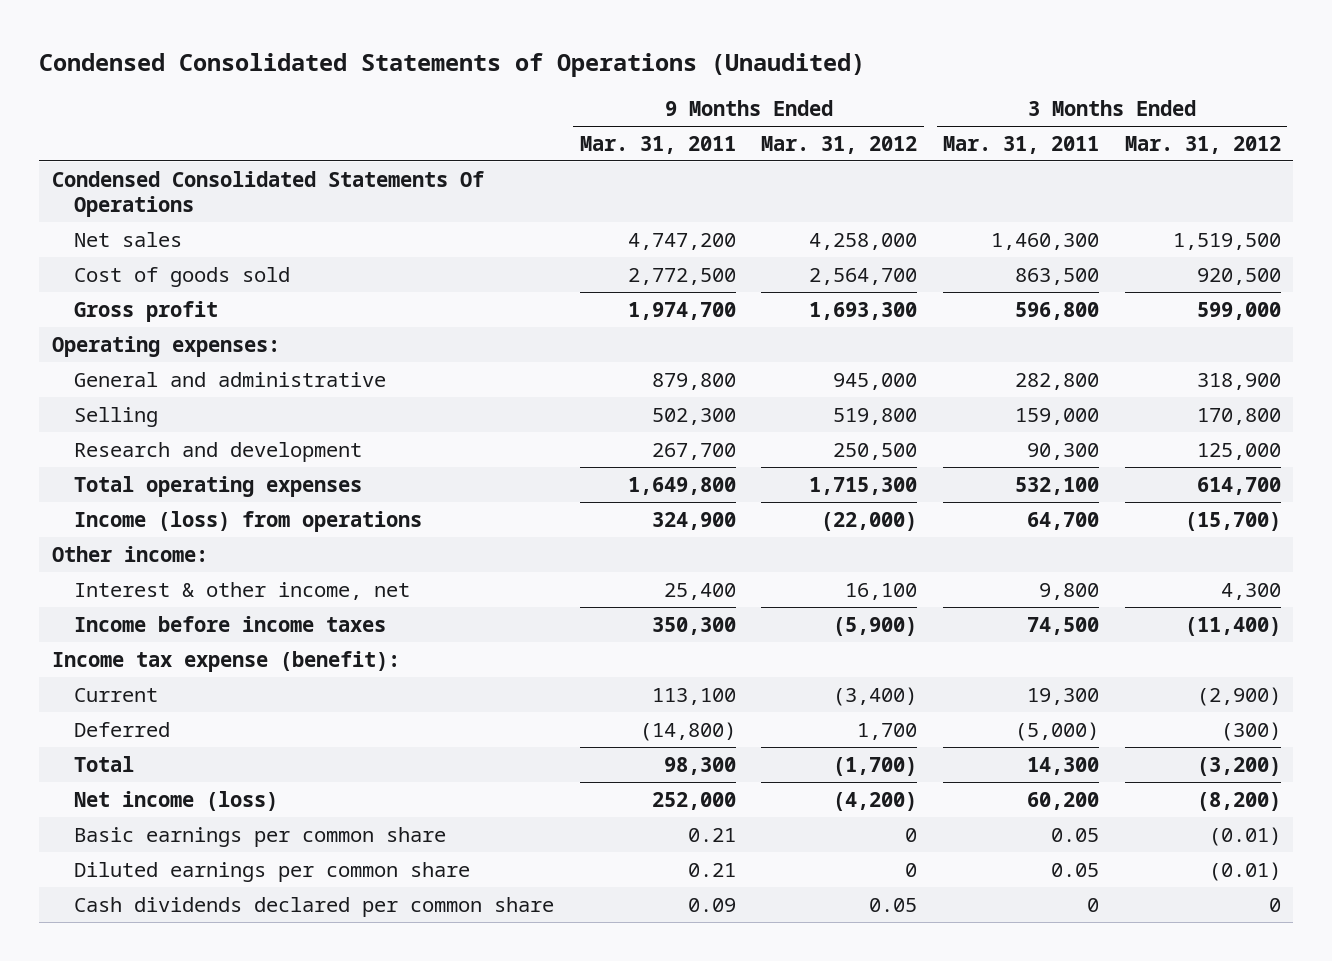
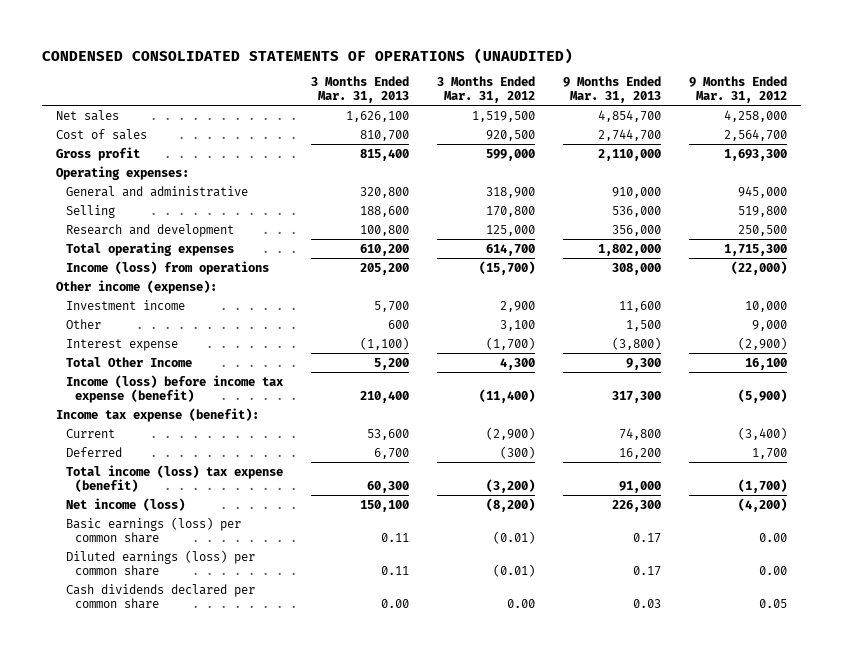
[38,52,865,77] Condensed Consolidated Statements of Operations (Unaudited) -> [42,47,574,64] CONDENSED CONSOLIDATED STATEMENTS OF OPERATIONS (UNAUDITED)
[579,135,736,154] Mar. 31, 2011 -> none
[943,135,1100,154] Mar. 31, 2011 -> none
none -> [310,76,409,104] 3 Months Ended Mar. 31, 2013
none -> [562,76,661,104] 9 Months Ended Mar. 31, 2013
[51,170,484,217] Condensed Consolidated Statements Of Operations -> none
[74,266,291,287] Cost of goods sold -> [56,128,148,140] Cost of sales
[51,545,208,562] Other income: -> [56,279,218,294] Other income (expense):
[74,581,411,600] Interest & other income, net -> [65,299,185,310] Investment income
[845,582,918,600] 16,100 -> [744,300,787,312] 10,000
[1220,582,1281,600] 4,300 -> [499,300,535,312] 2,900
none -> [65,318,101,329] Other
none -> [65,338,178,351] Interest expense
none -> [65,356,192,367] Total Other Income
[74,615,387,632] Income before income taxes -> [65,374,284,403] Income (loss) before income tax expense (benefit)
[74,755,135,772] Total -> [65,464,283,492] Total income (loss) tax expense (benefit)
[74,826,447,847] Basic earnings per common share -> [65,516,241,543] Basic earnings (loss) per common share
[905,827,918,842] 0 -> [758,532,787,542] 0.00
[74,861,471,882] Diluted earnings per common share -> [65,549,255,576] Diluted earnings (loss) per common share
[905,862,918,877] 0 -> [758,565,787,575] 0.00
[1268,897,1281,912] 0 -> [506,598,535,608] 0.00

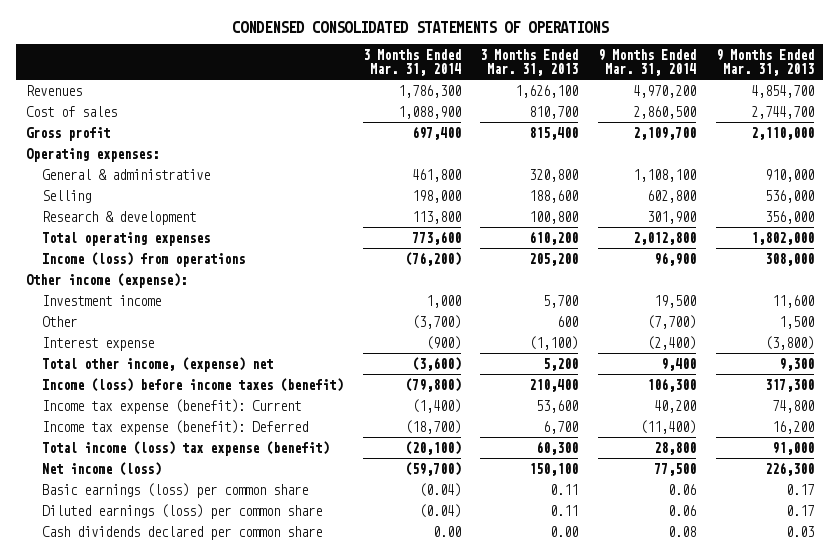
[42,47,574,64] CONDENSED CONSOLIDATED STATEMENTS OF OPERATIONS (UNAUDITED) -> [231,21,609,34] CONDENSED CONSOLIDATED STATEMENTS OF OPERATIONS
[436,76,535,104] 3 Months Ended Mar. 31, 2012 -> none
[688,76,787,104] 9 Months Ended Mar. 31, 2012 -> none
none -> [362,49,461,76] 3 Months Ended Mar. 31, 2014
none -> [598,49,697,76] 9 Months Ended Mar. 31, 2014
[56,109,120,121] Net sales -> [26,84,83,96] Revenues
[65,185,248,197] General and administrative -> [42,168,211,180] General & administrative
[65,223,234,237] Research and development -> [42,210,197,225] Research & development
[56,407,260,422] Income tax expense (benefit): -> none
[65,356,192,367] Total Other Income -> [42,356,274,372] Total other income, (expense) net
[65,374,284,403] Income (loss) before income tax expense (benefit) -> [42,377,344,392] Income (loss) before income taxes (benefit)
[65,428,115,438] Current -> [42,398,302,414] Income tax expense (benefit): Current
[65,446,122,457] Deferred -> [42,419,309,435] Income tax expense (benefit): Deferred

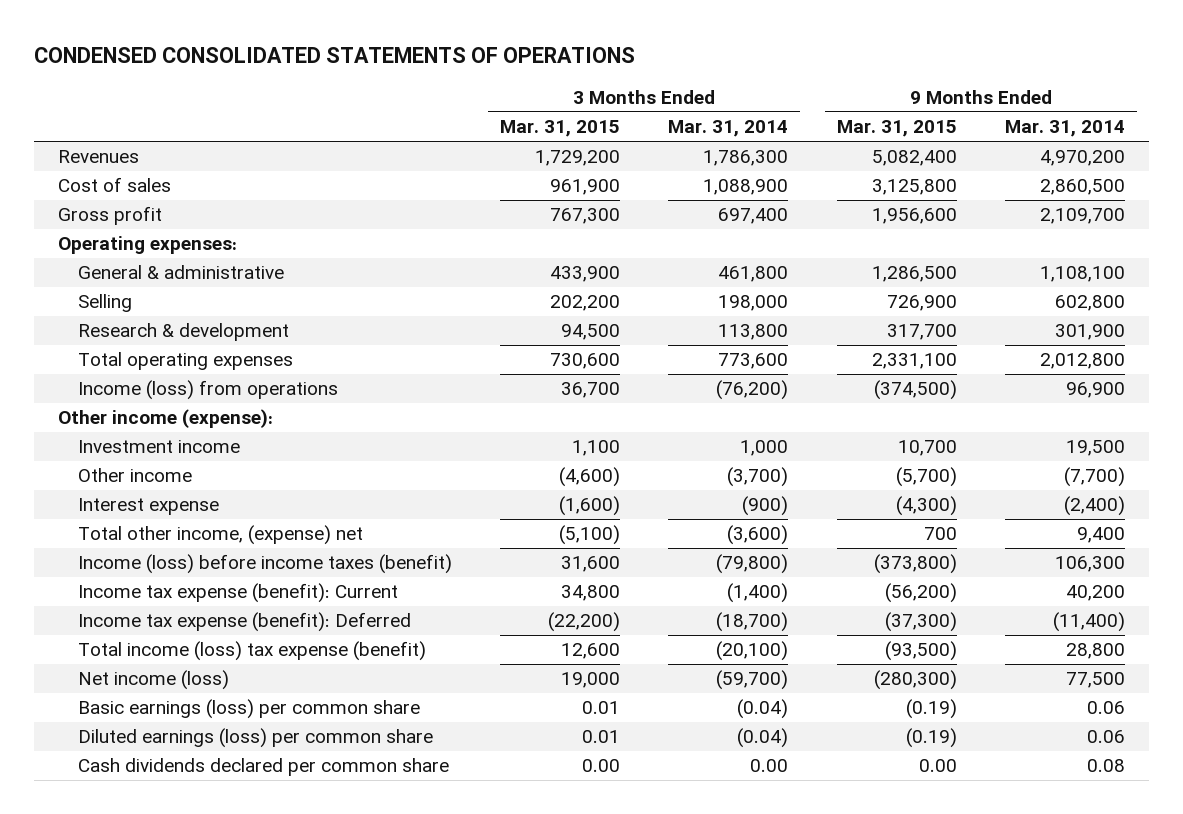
[480,49,579,76] 3 Months Ended Mar. 31, 2013 -> none
[715,49,814,76] 9 Months Ended Mar. 31, 2013 -> none
none -> [500,119,621,137] Mar. 31, 2015
none -> [836,119,957,137] Mar. 31, 2015
[42,315,78,327] Other -> [77,468,192,483] Other income

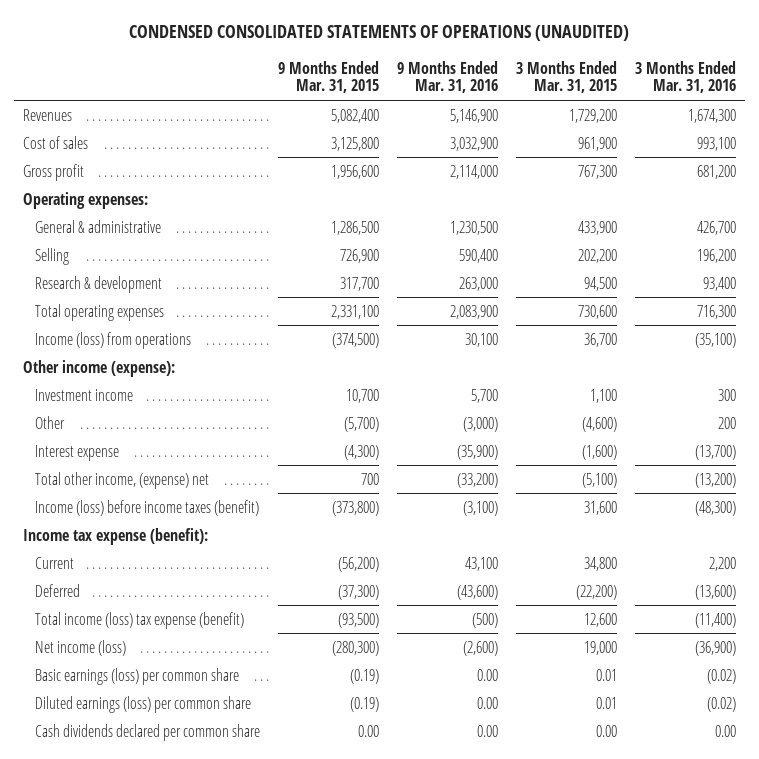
[33,47,635,64] CONDENSED CONSOLIDATED STATEMENTS OF OPERATIONS -> [129,25,630,42] CONDENSED CONSOLIDATED STATEMENTS OF OPERATIONS (UNAUDITED)
[668,119,789,137] Mar. 31, 2014 -> none
[1004,119,1125,137] Mar. 31, 2014 -> none
none -> [396,60,498,94] 9 Months Ended Mar. 31, 2016
none -> [634,60,736,94] 3 Months Ended Mar. 31, 2016
[77,468,192,483] Other income -> [34,415,65,429] Other
none -> [23,527,209,545] Income tax expense (benefit):
[77,583,398,604] Income tax expense (benefit): Current -> [34,556,74,569] Current
[77,612,411,633] Income tax expense (benefit): Deferred -> [34,583,80,597] Deferred

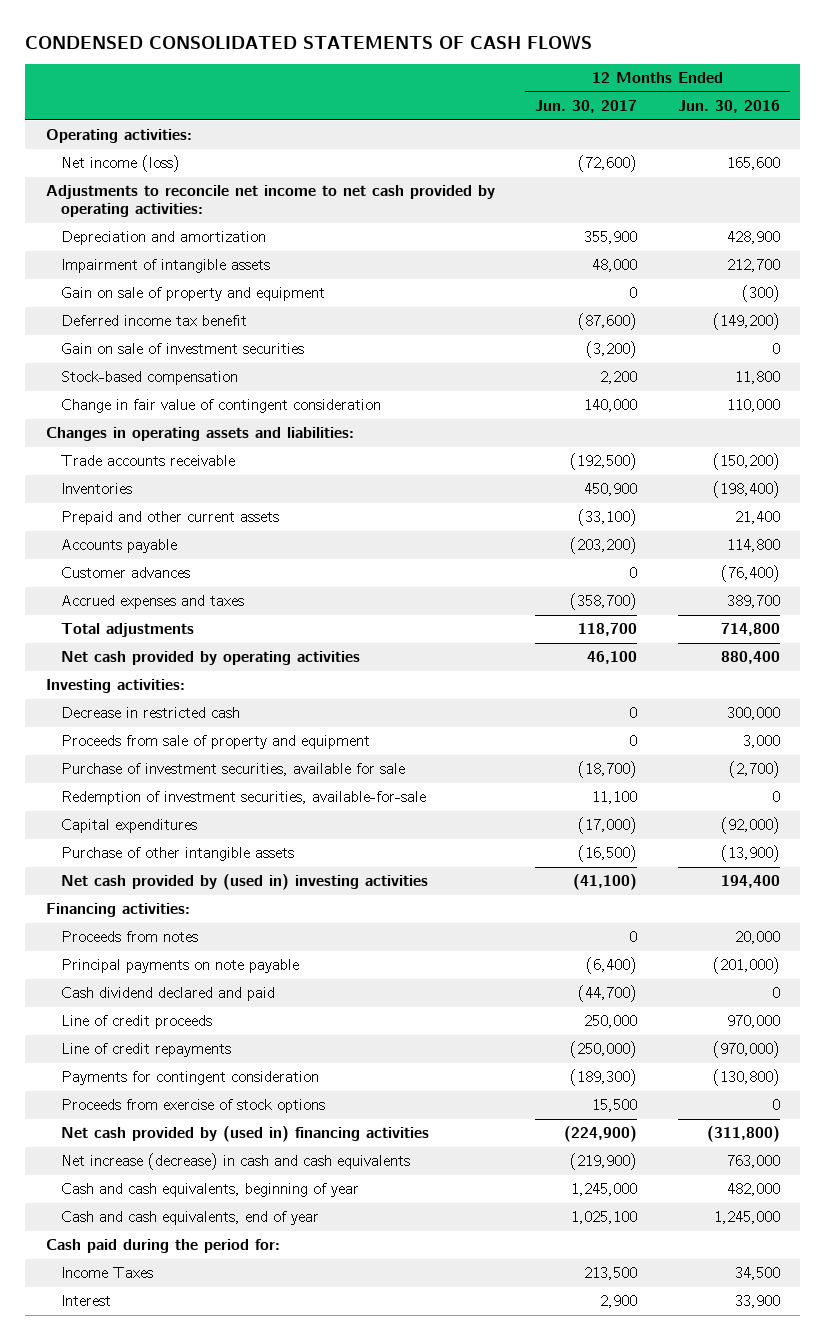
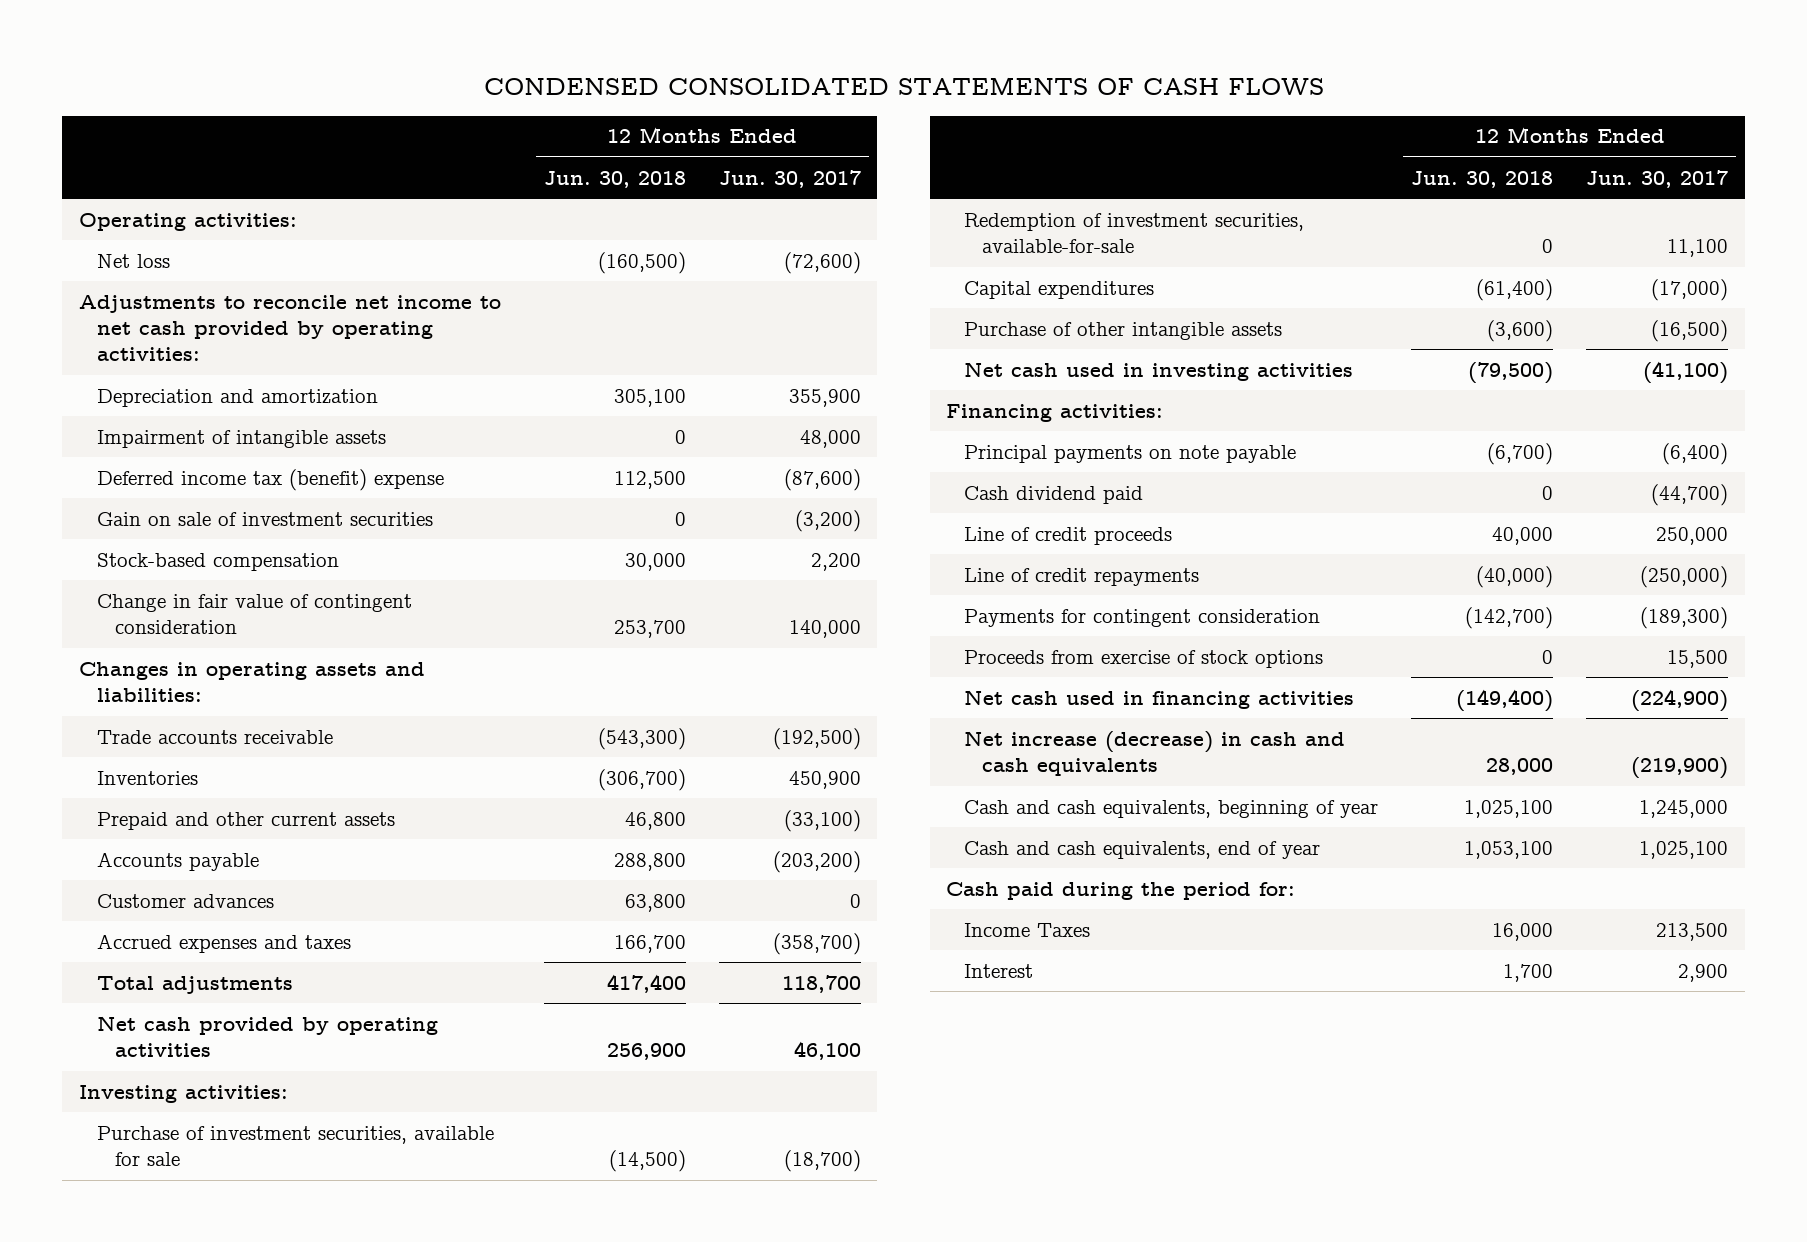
[677,100,780,114] Jun. 30, 2016 -> none
none -> [543,170,686,188] Jun. 30, 2018
[60,155,180,173] Net income (loss) -> [96,253,170,268] Net loss
[60,287,325,302] Gain on sale of property and equipment -> none
[60,315,247,327] Deferred income tax benefit -> [96,468,444,491] Deferred income tax (benefit) expense
[60,707,240,719] Decrease in restricted cash -> none
[60,735,370,750] Proceeds from sale of property and equipment -> none
[60,874,428,891] Net cash provided by (used in) investing activities -> [964,361,1354,381] Net cash used in investing activities
[60,931,198,943] Proceeds from notes -> none
[60,987,275,1002] Cash dividend declared and paid -> [964,485,1144,504] Cash dividend paid
[60,1126,429,1143] Net cash provided by (used in) financing activities -> [964,689,1355,709] Net cash used in financing activities

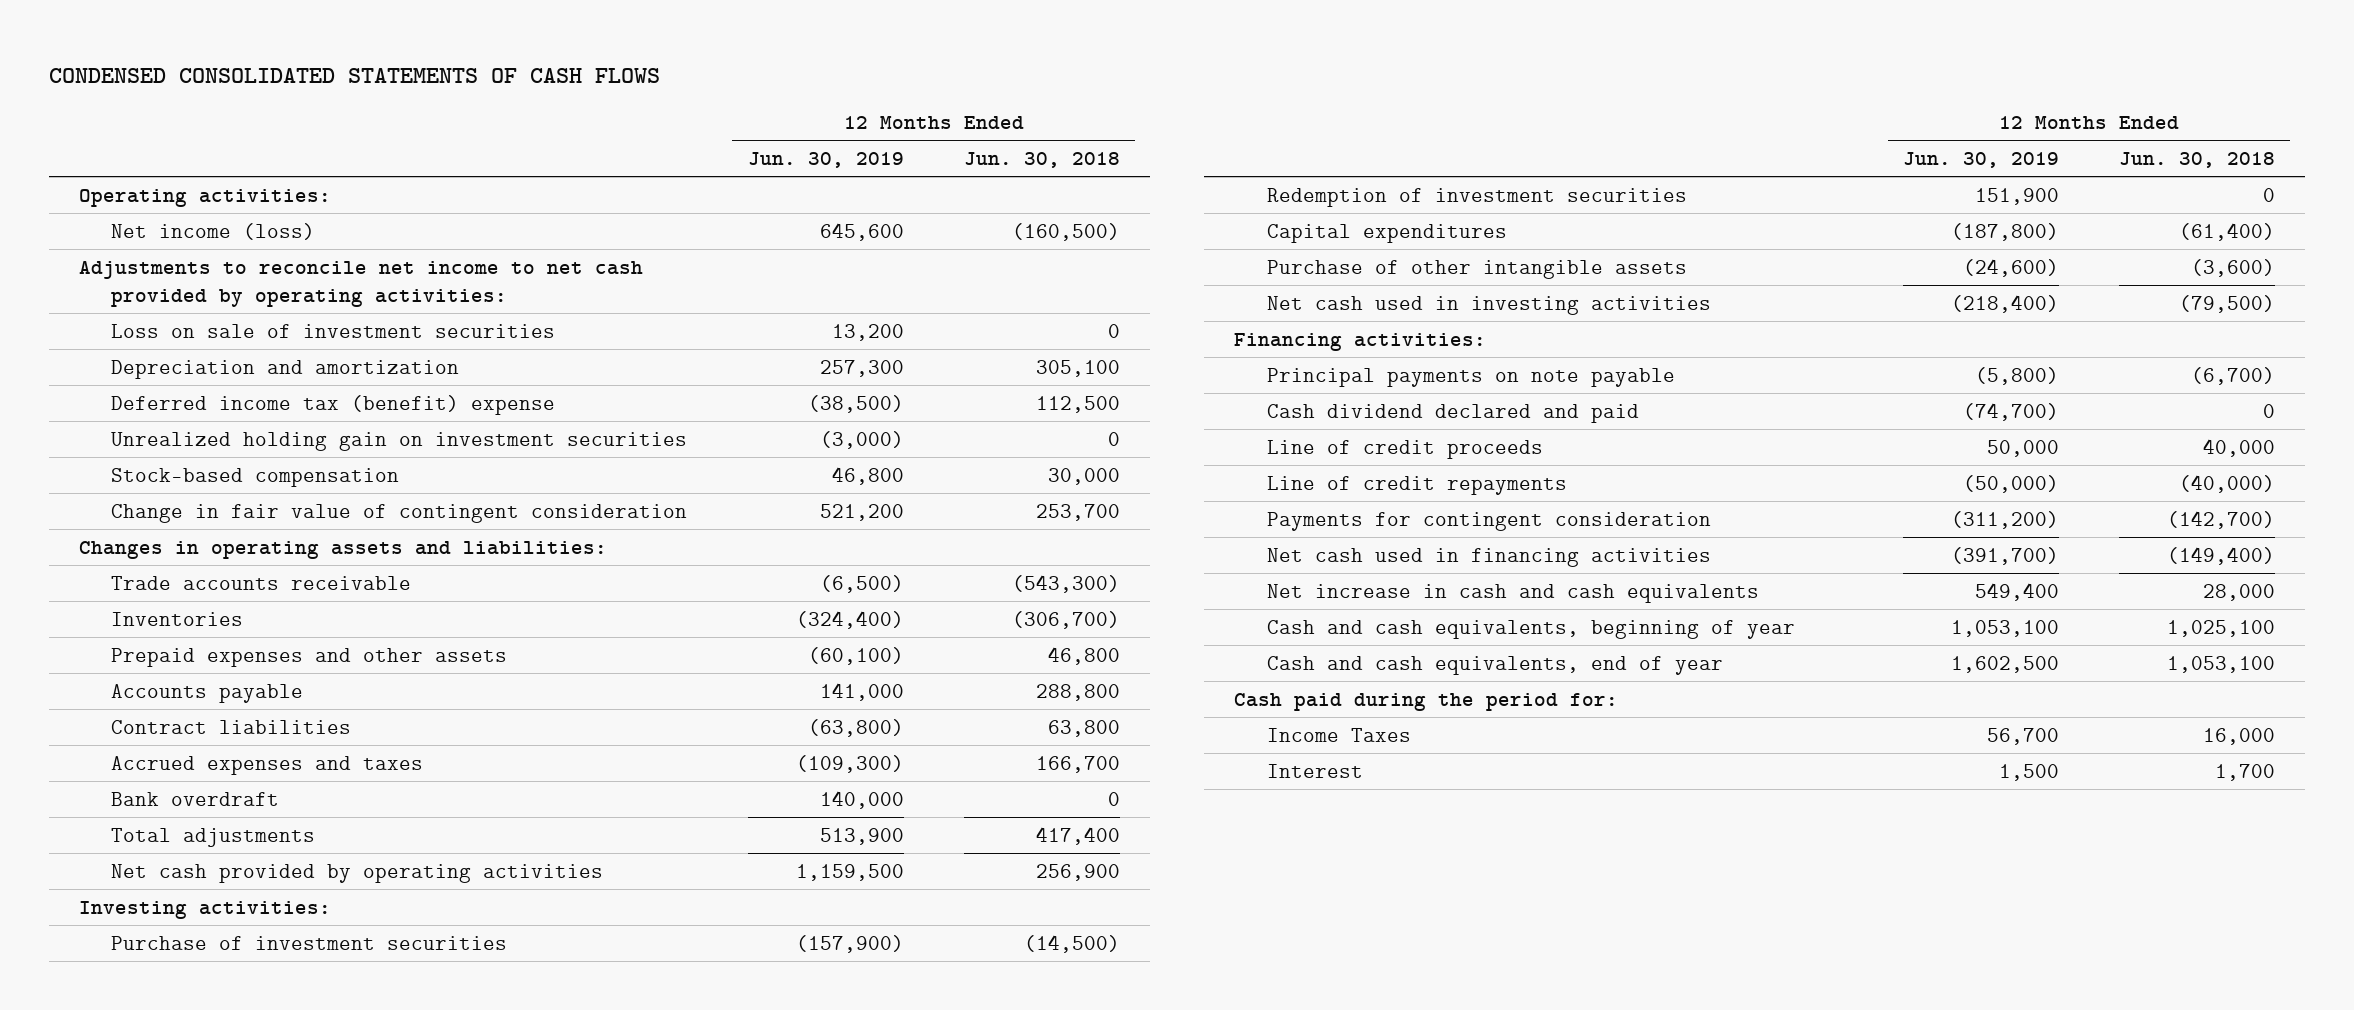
[718,169,861,188] Jun. 30, 2017 -> none
none -> [747,152,904,169] Jun. 30, 2019
[96,253,170,268] Net loss -> [111,222,316,240] Net income (loss)
none -> [111,323,556,338] Loss on sale of investment securities
[96,429,386,448] Impairment of intangible assets -> none
[96,511,433,526] Gain on sale of investment securities -> [111,431,688,451] Unrealized holding gain on investment securities
[96,811,395,830] Prepaid and other current assets -> [111,647,508,667] Prepaid expenses and other assets
[96,893,274,908] Customer advances -> [111,719,352,734] Contract liabilities
none -> [111,791,280,806] Bank overdraft
[96,1125,494,1167] Purchase of investment securities, available for sale -> [111,935,508,950] Purchase of investment securities
[964,212,1305,254] Redemption of investment securities, available-for-sale -> [1267,187,1688,207] Redemption of investment securities
[964,485,1144,504] Cash dividend paid -> [1267,403,1640,423] Cash dividend declared and paid
[964,649,1324,668] Proceeds from exercise of stock options -> none
[964,730,1346,777] Net increase (decrease) in cash and cash equivalents -> [1267,583,1760,603] Net increase in cash and cash equivalents

